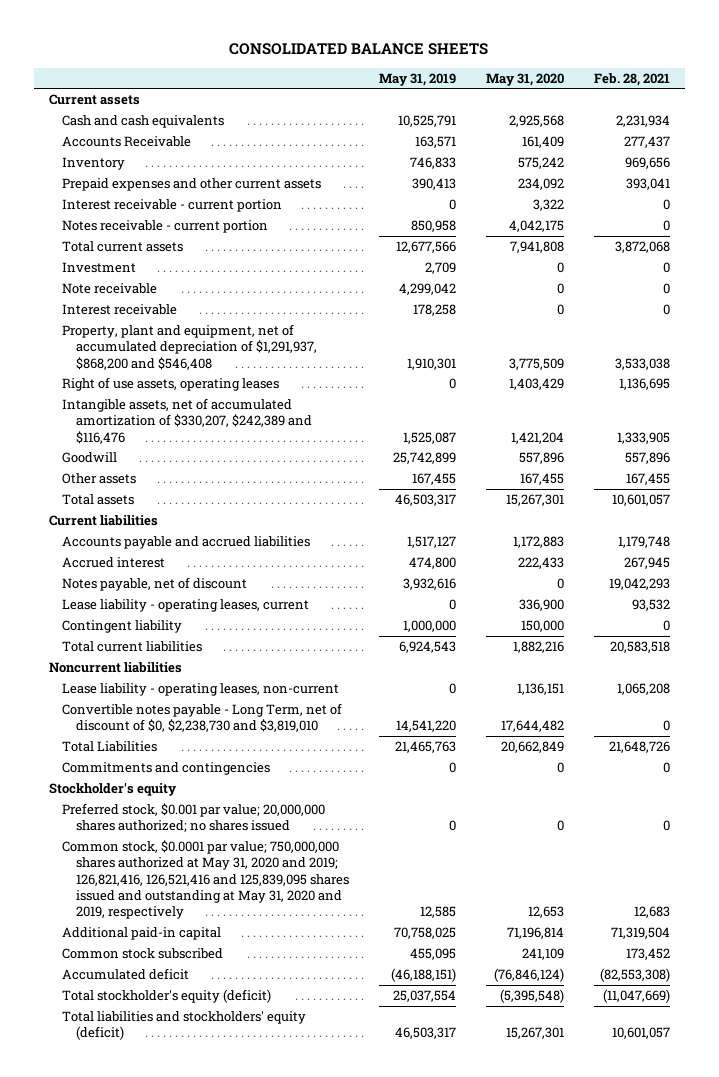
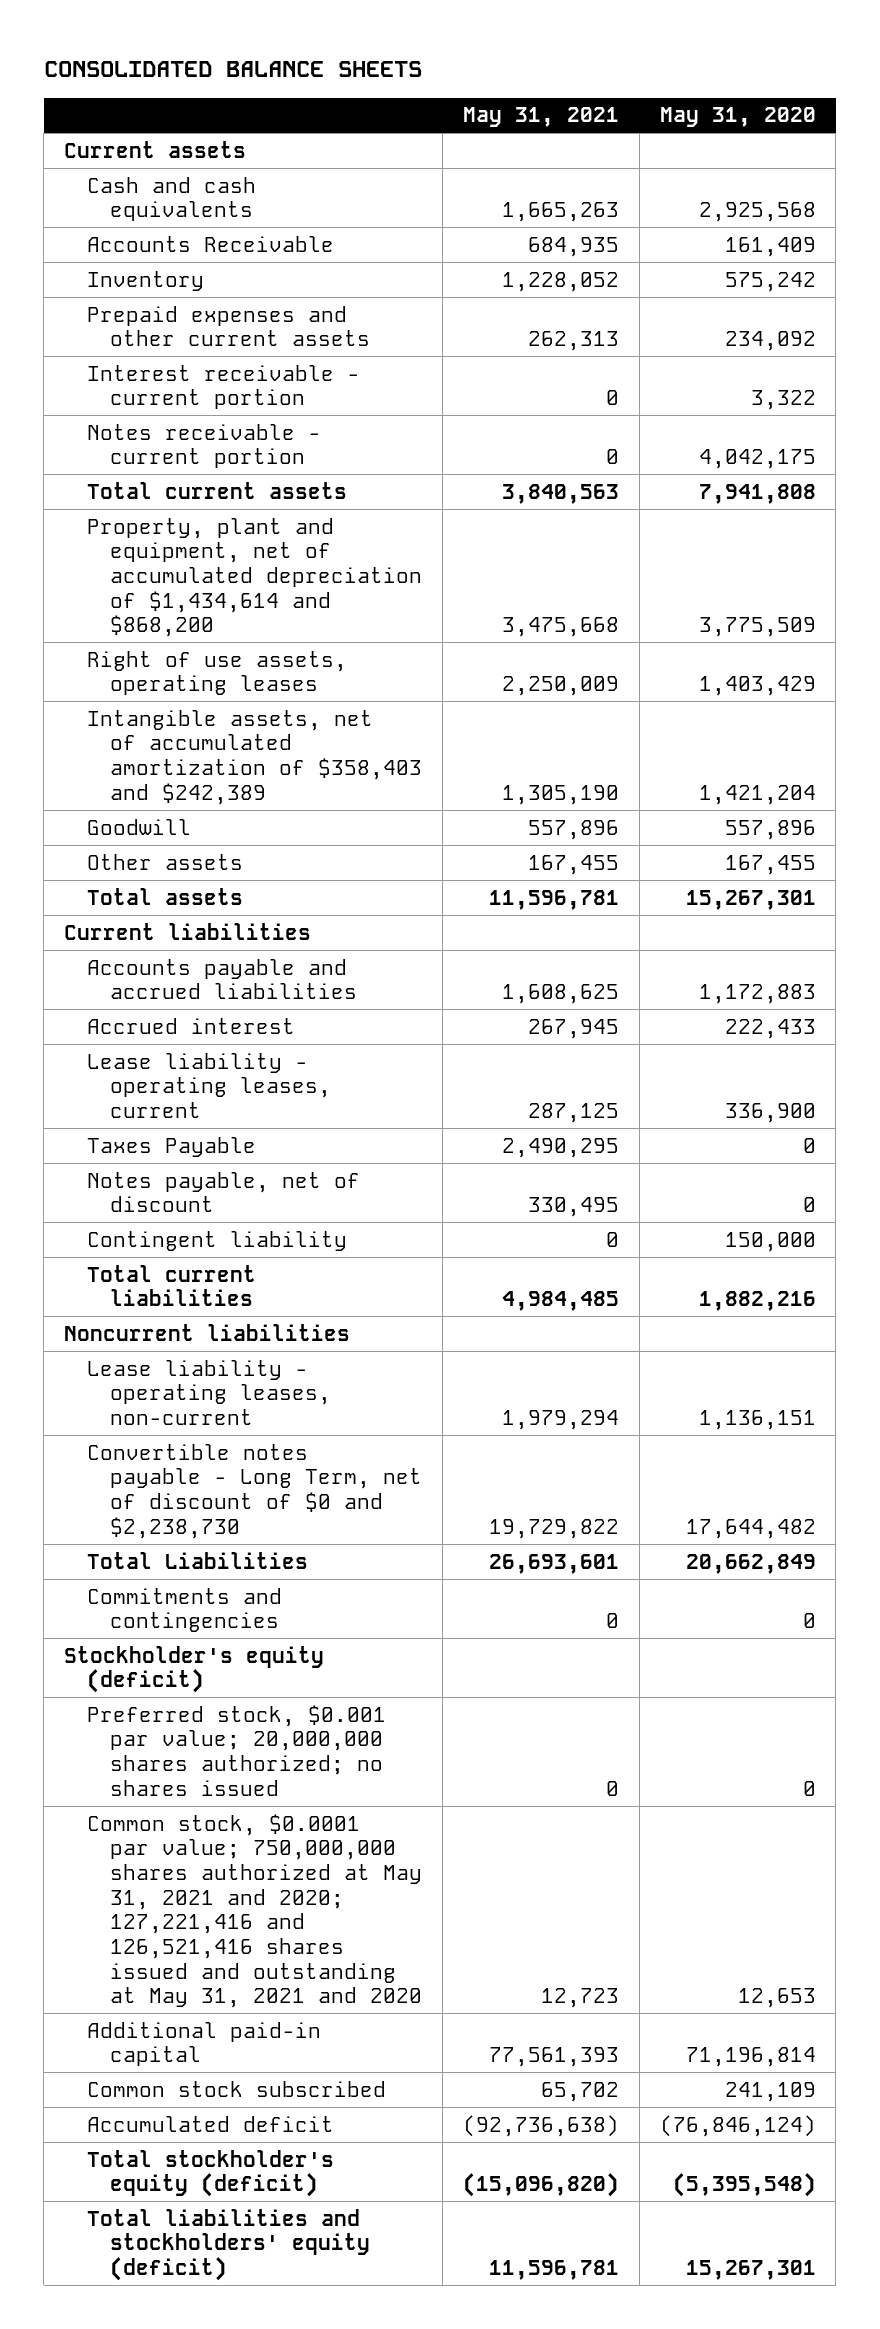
[378,72,456,86] May 31, 2019 -> none
[593,72,670,86] Feb. 28, 2021 -> none
none -> [462,107,619,128] May 31, 2021
[62,262,137,274] Investment -> none
[62,283,158,295] Note receivable -> none
[62,304,178,316] Interest receivable -> none
[62,324,317,370] Property, plant and equipment, net of accumulated depreciation of $1,291,937, $868,200 and $546,408 -> [87,517,423,638] Property, plant and equipment, net of accumulated depreciation of $1,434,614 and $868,200
[62,398,312,444] Intangible assets, net of accumulated amortization of $330,207, $242,389 and $116,476 -> [87,709,423,805] Intangible assets, net of accumulated amortization of $358,403 and $242,389
none -> [87,1136,257,1157] Taxes Payable
[62,577,248,592] Notes payable, net of discount -> [87,1171,361,1213] Notes payable, net of discount
[62,703,343,733] Convertible notes payable - Long Term, net of discount of $0, $2,238,730 and $3,819,010 -> [87,1443,423,1539] Convertible notes payable - Long Term, net of discount of $0 and $2,238,730
[48,783,177,797] Stockholder's equity -> [64,1645,325,1694] Stockholder's equity (deficit)
[62,840,349,919] Common stock, $0.0001 par value; 750,000,000 shares authorized at May 31, 2020 and 2019; 126,821,416, 126,521,416 and 125,839,095 shares issued and outstanding at May 31, 2020 and 2019, respectively -> [87,1813,423,2009] Common stock, $0.0001 par value; 750,000,000 shares authorized at May 31, 2021 and 2020; 127,221,416 and 126,521,416 shares issued and outstanding at May 31, 2021 and 2020

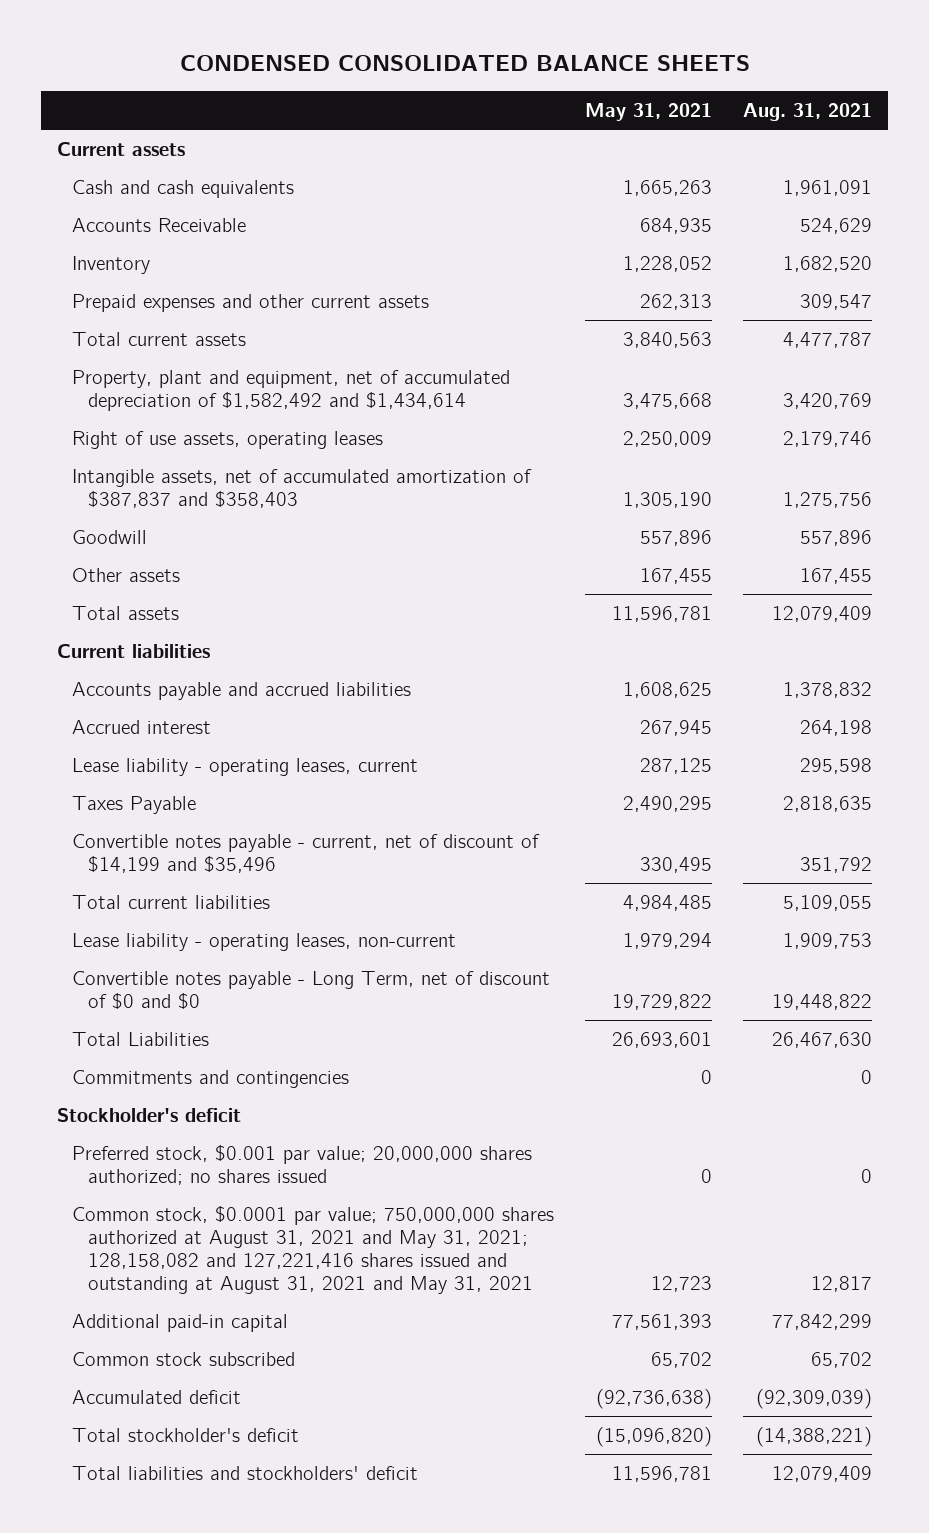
[43,60,422,77] CONSOLIDATED BALANCE SHEETS -> [179,55,750,72] CONDENSED CONSOLIDATED BALANCE SHEETS
[659,107,816,128] May 31, 2020 -> none
none -> [743,102,873,121] Aug. 31, 2021
[87,364,361,410] Interest receivable - current portion -> none
[87,423,322,469] Notes receivable - current portion -> none
[87,517,423,638] Property, plant and equipment, net of accumulated depreciation of $1,434,614 and $868,200 -> [72,369,511,411] Property, plant and equipment, net of accumulated depreciation of $1,582,492 and $1,434,614
[87,709,423,805] Intangible assets, net of accumulated amortization of $358,403 and $242,389 -> [72,468,533,508] Intangible assets, net of accumulated amortization of $387,837 and $358,403
[87,1230,348,1251] Contingent liability -> none
[87,1171,361,1213] Notes payable, net of discount -> [72,833,541,873] Convertible notes payable - current, net of discount of $14,199 and $35,496
[64,1323,351,1341] Noncurrent liabilities -> none
[87,1443,423,1539] Convertible notes payable - Long Term, net of discount of $0 and $2,238,730 -> [72,970,551,1009] Convertible notes payable - Long Term, net of discount of $0 and $0
[64,1645,325,1694] Stockholder's equity (deficit) -> [56,1107,241,1122] Stockholder's deficit
[87,1813,423,2009] Common stock, $0.0001 par value; 750,000,000 shares authorized at May 31, 2021 and 2020; 127,221,416 and 126,521,416 shares issued and outstanding at May 31, 2021 and 2020 -> [72,1205,555,1294] Common stock, $0.0001 par value; 750,000,000 shares authorized at August 31, 2021 and May 31, 2021; 128,158,082 and 127,221,416 shares issued and outstanding at August 31, 2021 and May 31, 2021
[87,2149,335,2198] Total stockholder's equity (deficit) -> [72,1427,300,1442] Total stockholder's deficit
[87,2208,371,2281] Total liabilities and stockholders' equity (deficit) -> [72,1465,419,1480] Total liabilities and stockholders' deficit

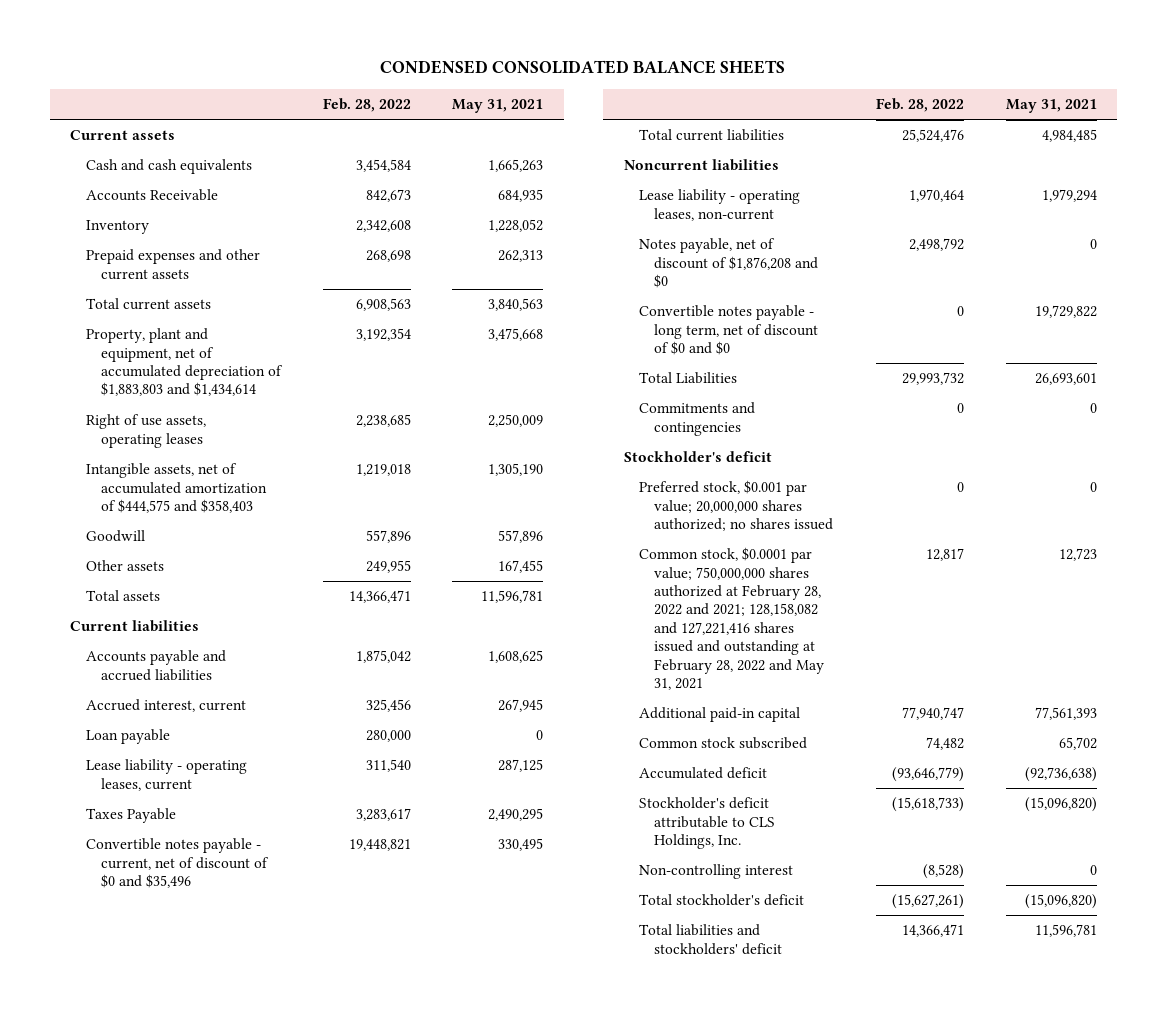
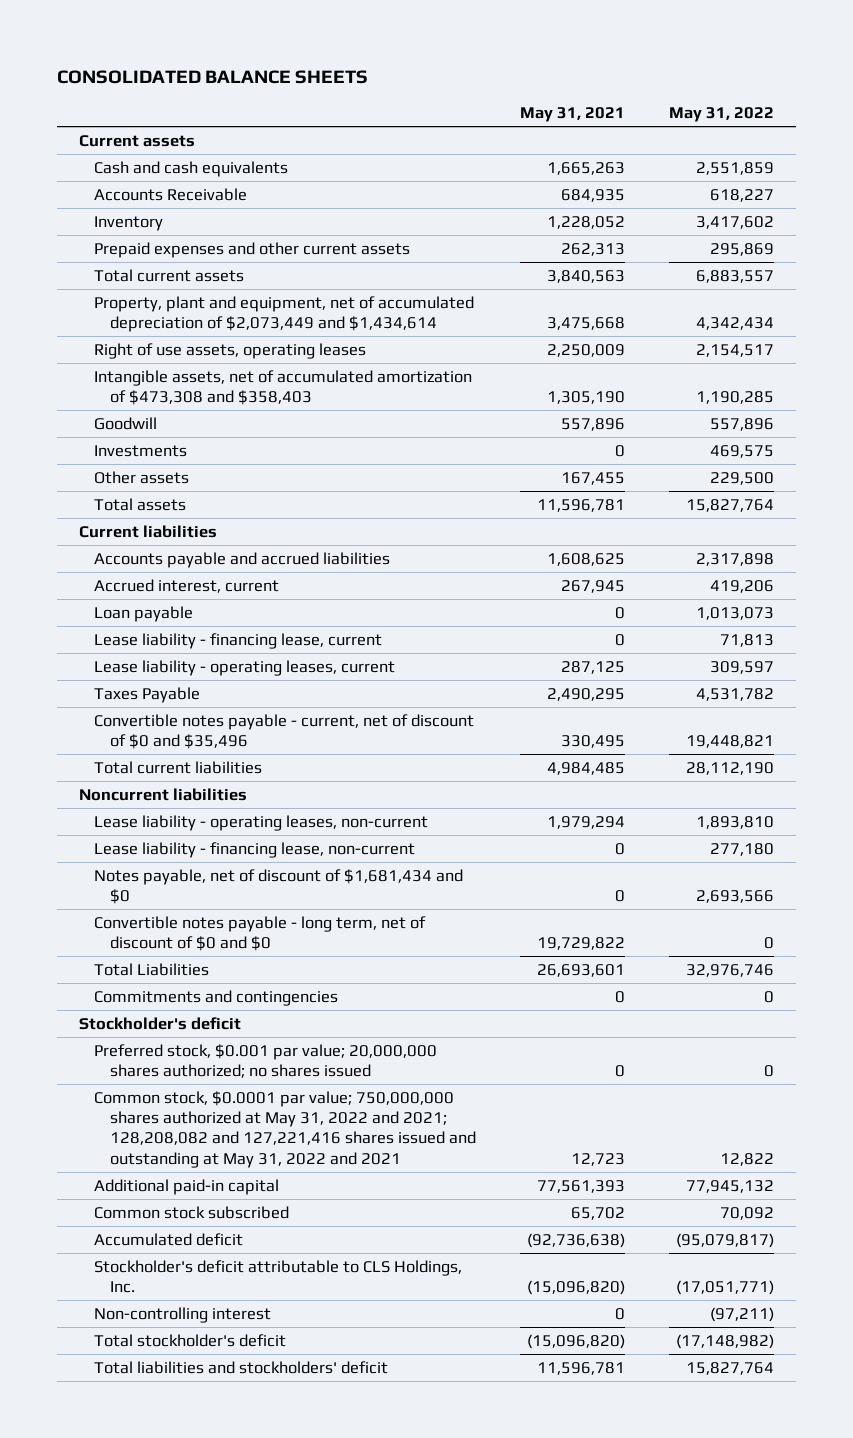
[380,60,786,75] CONDENSED CONSOLIDATED BALANCE SHEETS -> [57,69,369,84] CONSOLIDATED BALANCE SHEETS
[322,98,411,113] Feb. 28, 2022 -> none
none -> [668,106,774,122] May 31, 2022
[85,328,283,397] Property, plant and equipment, net of accumulated depreciation of $1,883,803 and $1,434,614 -> [94,295,475,333] Property, plant and equipment, net of accumulated depreciation of $2,073,449 and $1,434,614
[85,463,267,514] Intangible assets, net of accumulated amortization of $444,575 and $358,403 -> [94,369,473,406] Intangible assets, net of accumulated amortization of $473,308 and $358,403
none -> [94,444,188,457] Investments
none -> [94,632,383,649] Lease liability - financing lease, current
none -> [94,841,416,858] Lease liability - financing lease, non-current
[638,238,818,289] Notes payable, net of discount of $1,876,208 and $0 -> [94,868,464,905] Notes payable, net of discount of $1,681,434 and $0
[638,547,824,691] Common stock, $0.0001 par value; 750,000,000 shares authorized at February 28, 2022 and 2021; 128,158,082 and 127,221,416 shares issued and outstanding at February 28, 2022 and May 31, 2021 -> [94,1090,476,1168] Common stock, $0.0001 par value; 750,000,000 shares authorized at May 31, 2022 and 2021; 128,208,082 and 127,221,416 shares issued and outstanding at May 31, 2022 and 2021

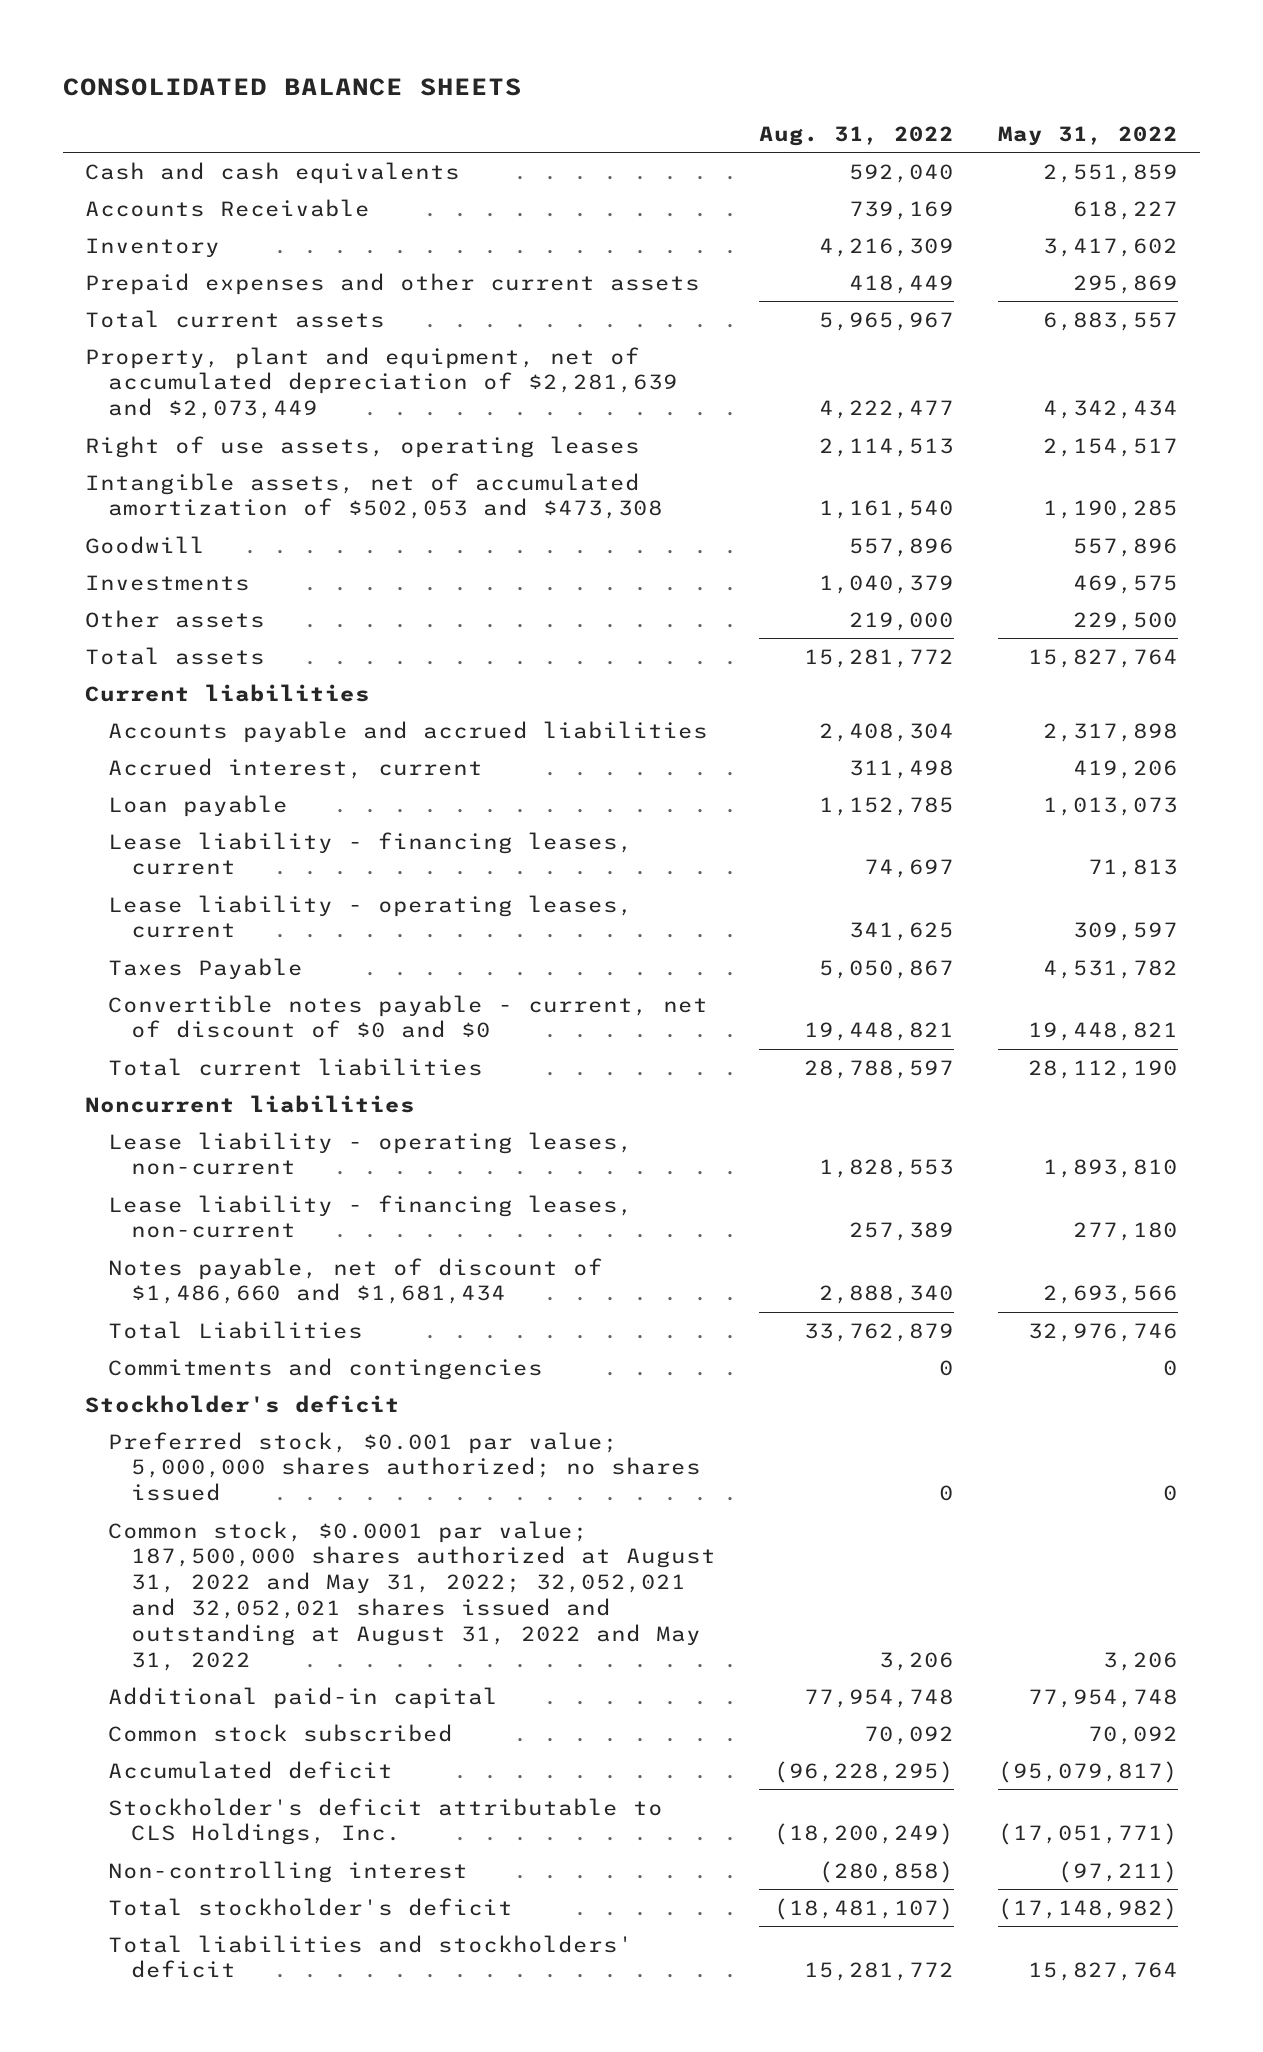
[519,106,625,122] May 31, 2021 -> none
none -> [759,125,955,146] Aug. 31, 2022
[79,134,196,147] Current assets -> none
[94,295,475,333] Property, plant and equipment, net of accumulated depreciation of $2,073,449 and $1,434,614 -> [85,346,678,420] Property, plant and equipment, net of accumulated depreciation of $2,281,639 and $2,073,449
[94,369,473,406] Intangible assets, net of accumulated amortization of $473,308 and $358,403 -> [85,472,663,520] Intangible assets, net of accumulated amortization of $502,053 and $473,308
[94,632,383,649] Lease liability - financing lease, current -> [107,831,633,876] Lease liability - financing leases, current
[94,713,475,750] Convertible notes payable - current, net of discount of $0 and $35,496 -> [107,994,708,1039] Convertible notes payable - current, net of discount of $0 and $0
[94,915,427,952] Convertible notes payable - long term, net of discount of $0 and $0 -> none
[94,841,416,858] Lease liability - financing lease, non-current -> [107,1194,633,1239] Lease liability - financing leases, non-current
[94,868,464,905] Notes payable, net of discount of $1,681,434 and $0 -> [107,1257,603,1305] Notes payable, net of discount of $1,486,660 and $1,681,434
[94,1043,438,1079] Preferred stock, $0.001 par value; 20,000,000 shares authorized; no shares issued -> [107,1431,701,1502] Preferred stock, $0.001 par value; 5,000,000 shares authorized; no shares issued
[94,1090,476,1168] Common stock, $0.0001 par value; 750,000,000 shares authorized at May 31, 2022 and 2021; 128,208,082 and 127,221,416 shares issued and outstanding at May 31, 2022 and 2021 -> [107,1520,716,1671] Common stock, $0.0001 par value; 187,500,000 shares authorized at August 31, 2022 and May 31, 2022; 32,052,021 and 32,052,021 shares issued and outstanding at August 31, 2022 and May 31, 2022
[719,1152,774,1166] 12,822 -> [1102,1651,1178,1671] 3,206
[685,1179,774,1193] 77,945,132 -> [1027,1688,1178,1708] 77,954,748

